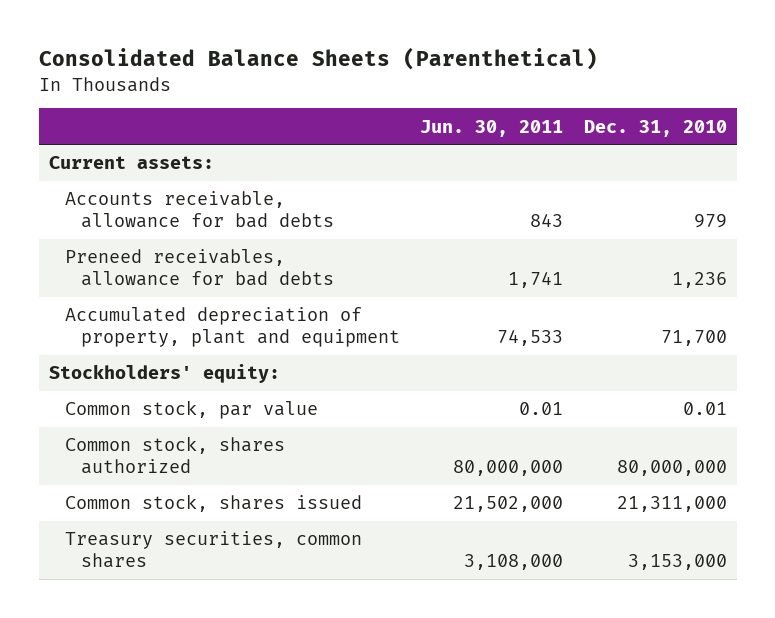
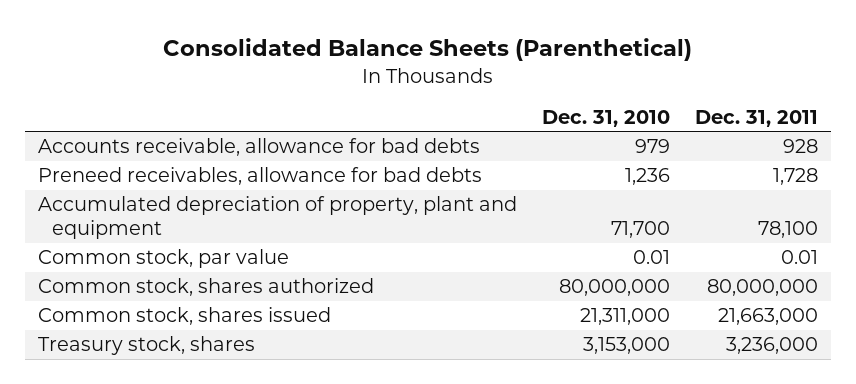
[420,119,564,137] Jun. 30, 2011 -> none
none -> [695,109,819,127] Dec. 31, 2011
[48,156,214,170] Current assets: -> none
[48,364,280,384] Stockholders' equity: -> none
[64,531,362,569] Treasury securities, common shares -> [37,336,255,356] Treasury stock, shares

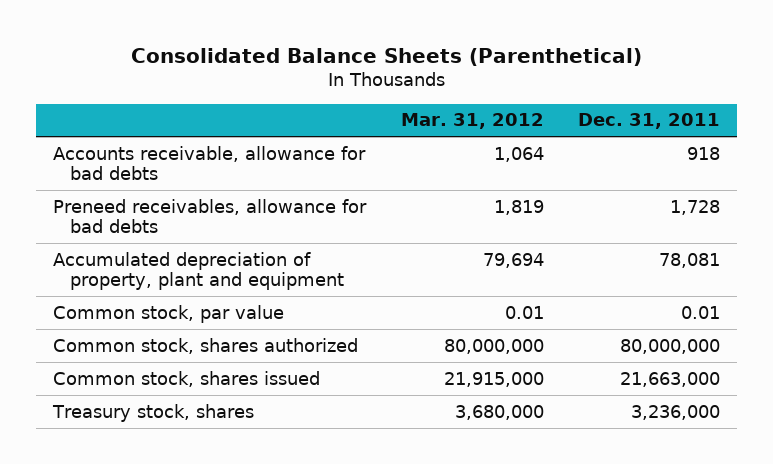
[542,109,671,127] Dec. 31, 2010 -> none
none -> [400,113,544,130] Mar. 31, 2012
[783,139,819,154] 928 -> [687,146,721,160] 918
[758,221,819,239] 78,100 -> [659,252,721,268] 78,081

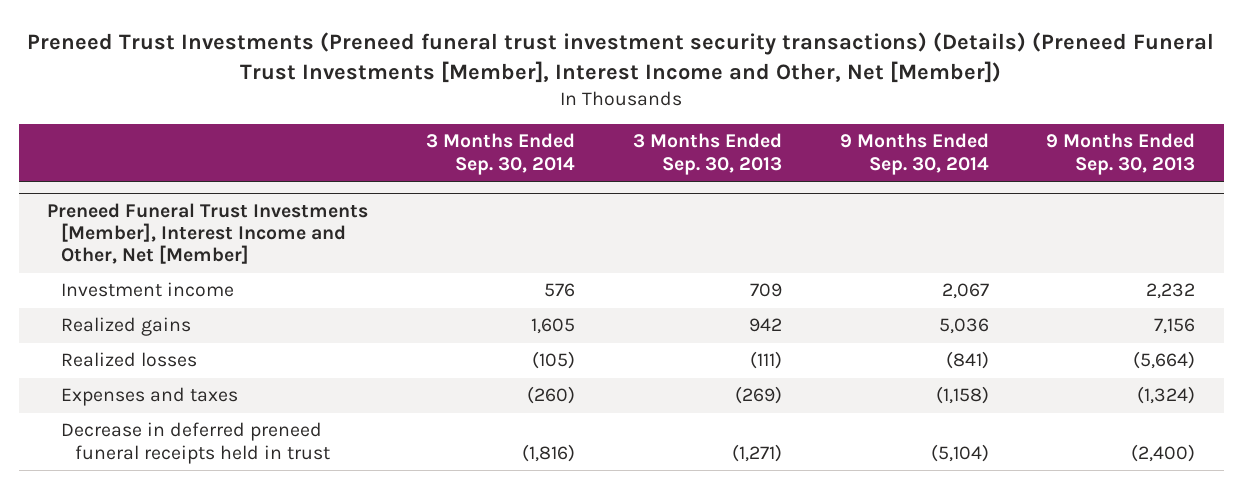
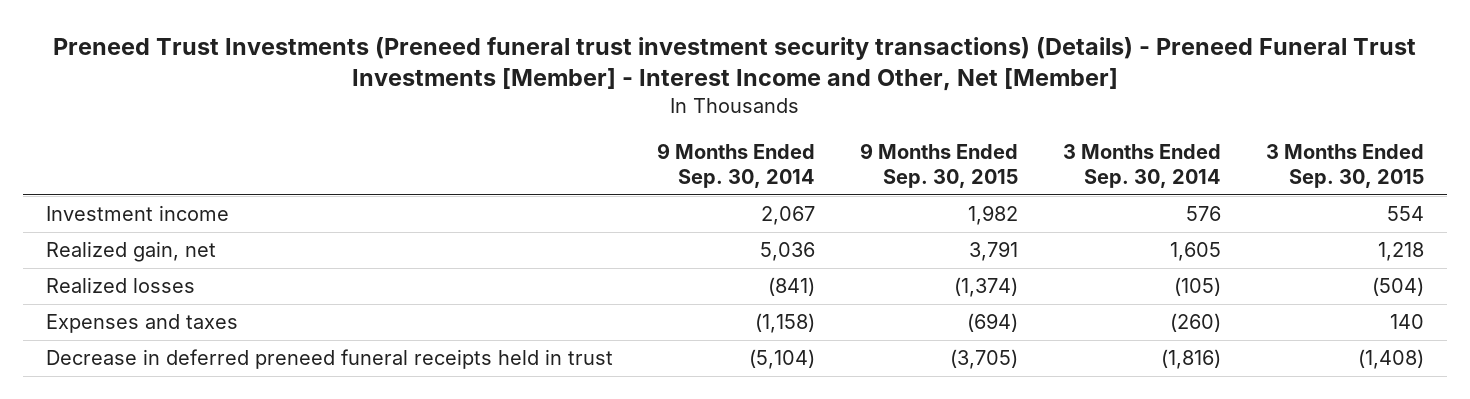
[27,31,1215,83] Preneed Trust Investments (Preneed funeral trust investment security transactions) (Details) (Preneed Funeral Trust Investments [Member], Interest Income and Other, Net [Member]) -> [52,36,1416,91] Preneed Trust Investments (Preneed funeral trust investment security transactions) (Details) - Preneed Funeral Trust Investments [Member] - Interest Income and Other, Net [Member]
[632,133,782,175] 3 Months Ended Sep. 30, 2013 -> none
[1046,133,1196,175] 9 Months Ended Sep. 30, 2013 -> none
none -> [860,142,1019,189] 9 Months Ended Sep. 30, 2015
none -> [1266,143,1425,189] 3 Months Ended Sep. 30, 2015
[47,202,369,265] Preneed Funeral Trust Investments [Member], Interest Income and Other, Net [Member] -> none
[61,317,192,337] Realized gains -> [45,241,216,263] Realized gain, net

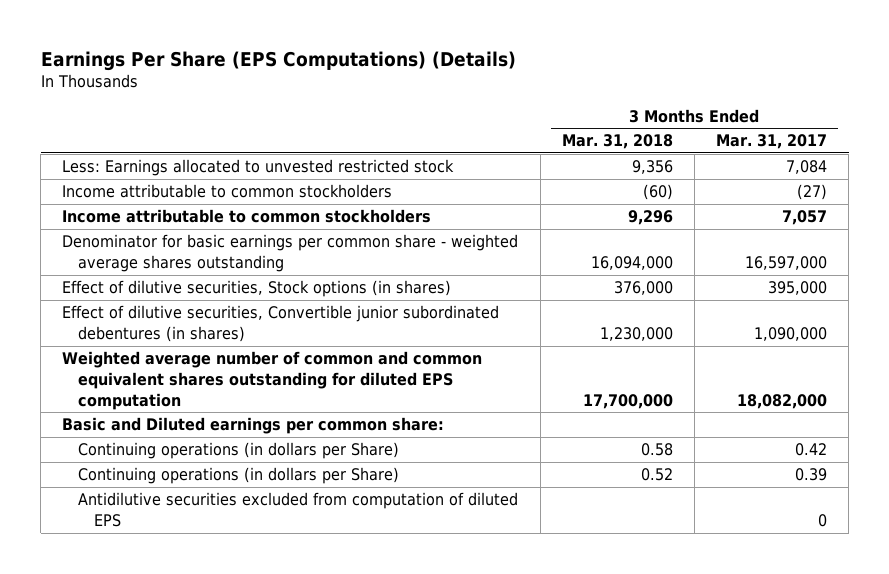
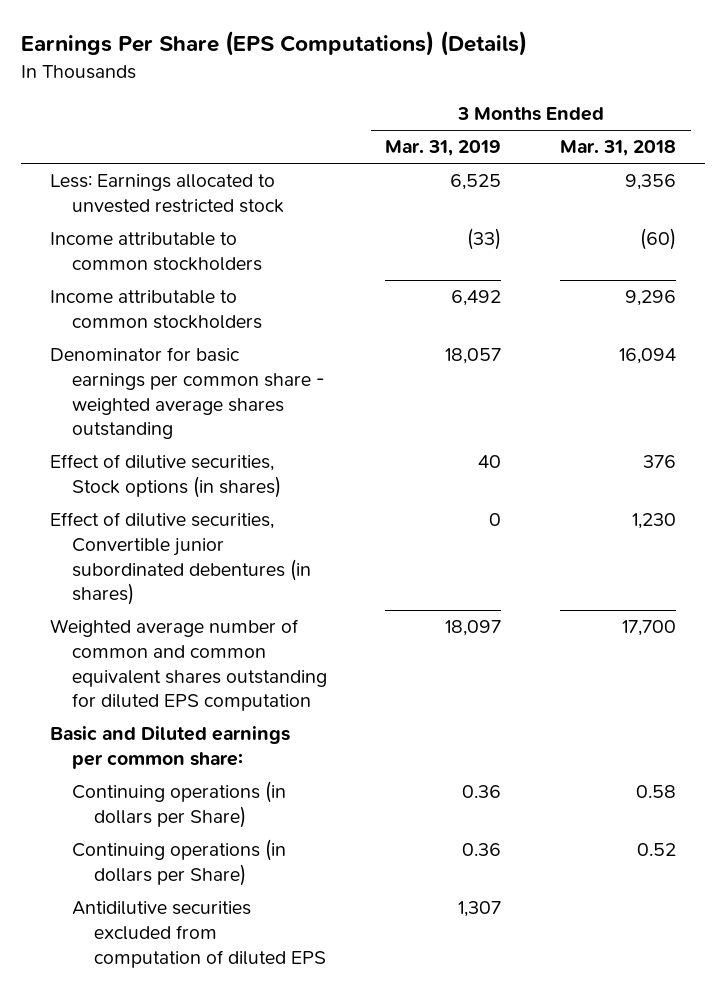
[716,134,828,150] Mar. 31, 2017 -> none
none -> [385,140,502,157] Mar. 31, 2019
[590,256,673,271] 16,094,000 -> [619,348,677,365] 16,094
[613,281,673,296] 376,000 -> [643,455,677,469] 376
[599,327,673,342] 1,230,000 -> [632,513,677,530] 1,230
[582,393,673,409] 17,700,000 -> [622,620,677,637] 17,700

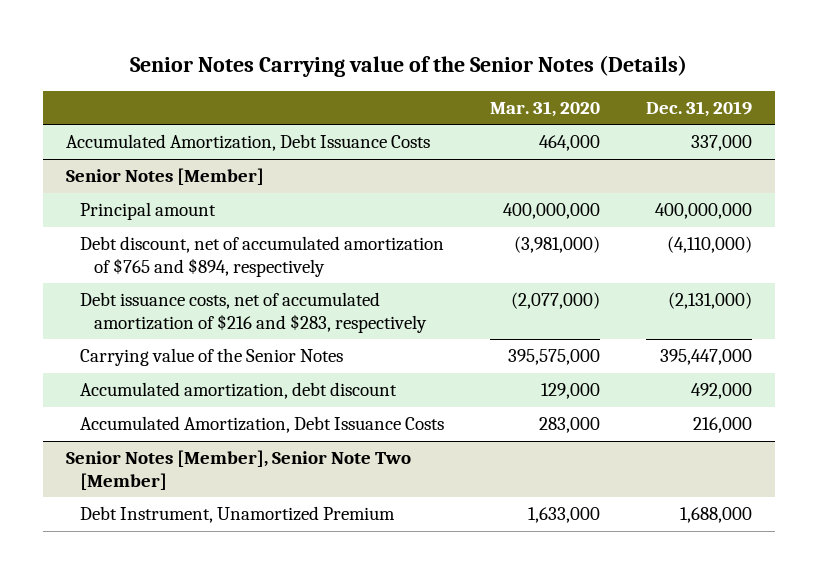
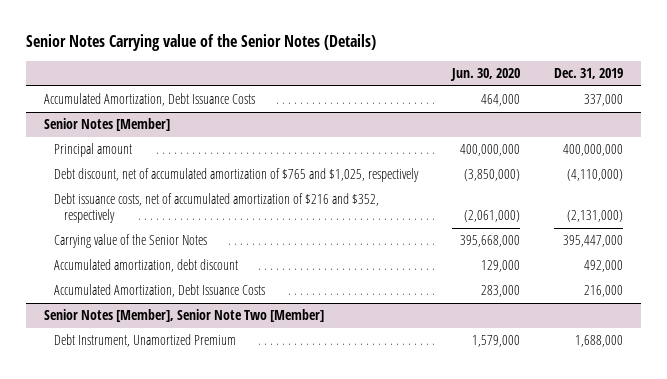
[489,100,600,117] Mar. 31, 2020 -> none
none -> [450,68,521,82] Jun. 30, 2020
[79,236,444,277] Debt discount, net of accumulated amortization of $765 and $894, respectively -> [53,168,419,183] Debt discount, net of accumulated amortization of $765 and $1,025, respectively
[79,292,427,333] Debt issuance costs, net of accumulated amortization of $216 and $283, respectively -> [53,193,379,224] Debt issuance costs, net of accumulated amortization of $216 and $352, respectively

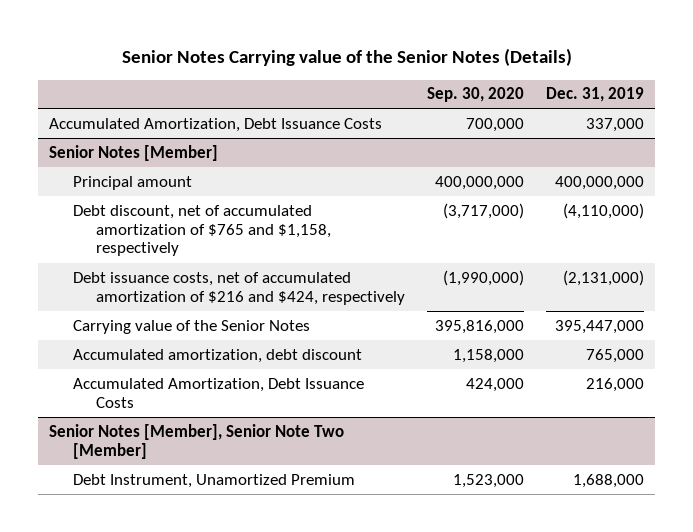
[450,68,521,82] Jun. 30, 2020 -> none
none -> [427,87,525,103] Sep. 30, 2020
[53,168,419,183] Debt discount, net of accumulated amortization of $765 and $1,025, respectively -> [72,204,332,257] Debt discount, net of accumulated amortization of $765 and $1,158, respectively
[53,193,379,224] Debt issuance costs, net of accumulated amortization of $216 and $352, respectively -> [72,271,406,305] Debt issuance costs, net of accumulated amortization of $216 and $424, respectively
[584,260,624,273] 492,000 -> [586,348,645,363] 765,000

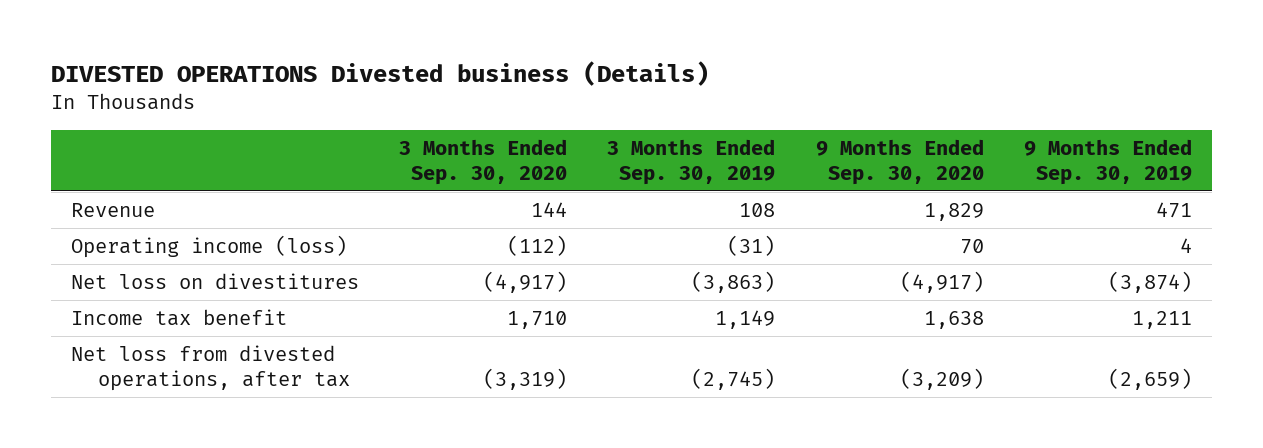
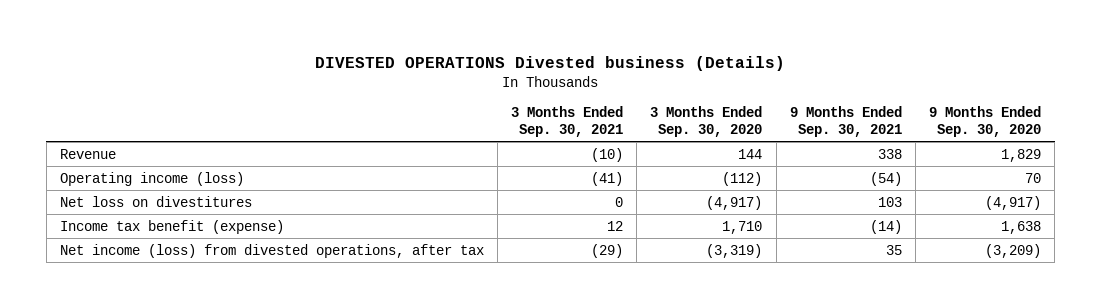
[607,138,776,185] 3 Months Ended Sep. 30, 2019 -> none
[1024,138,1193,185] 9 Months Ended Sep. 30, 2019 -> none
none -> [511,106,624,137] 3 Months Ended Sep. 30, 2021
none -> [789,106,902,137] 9 Months Ended Sep. 30, 2021
[70,309,287,327] Income tax benefit -> [59,219,284,234] Income tax benefit (expense)
[70,345,350,392] Net loss from divested operations, after tax -> [59,243,484,258] Net income (loss) from divested operations, after tax

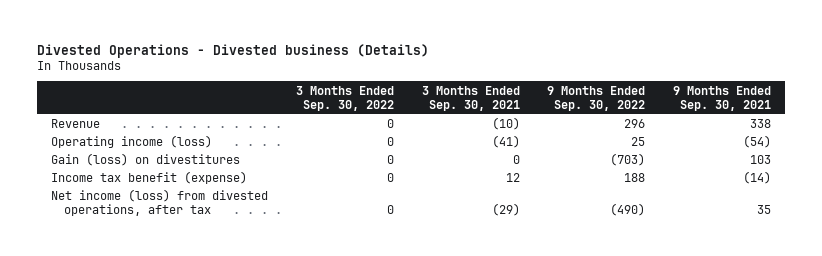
[315,55,786,71] DIVESTED OPERATIONS Divested business (Details) -> [37,43,430,58] Divested Operations - Divested business (Details)
[650,106,763,137] 3 Months Ended Sep. 30, 2020 -> none
[929,106,1042,137] 9 Months Ended Sep. 30, 2020 -> none
none -> [295,85,394,111] 3 Months Ended Sep. 30, 2022
none -> [547,85,646,111] 9 Months Ended Sep. 30, 2022
[59,195,252,207] Net loss on divestitures -> [50,153,240,167] Gain (loss) on divestitures

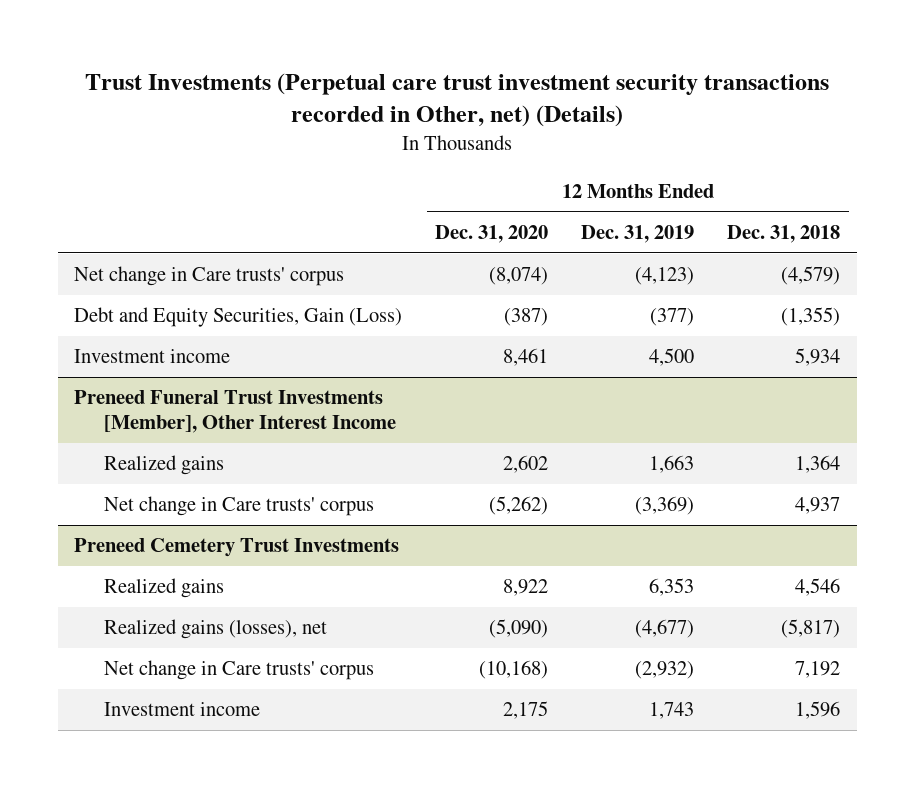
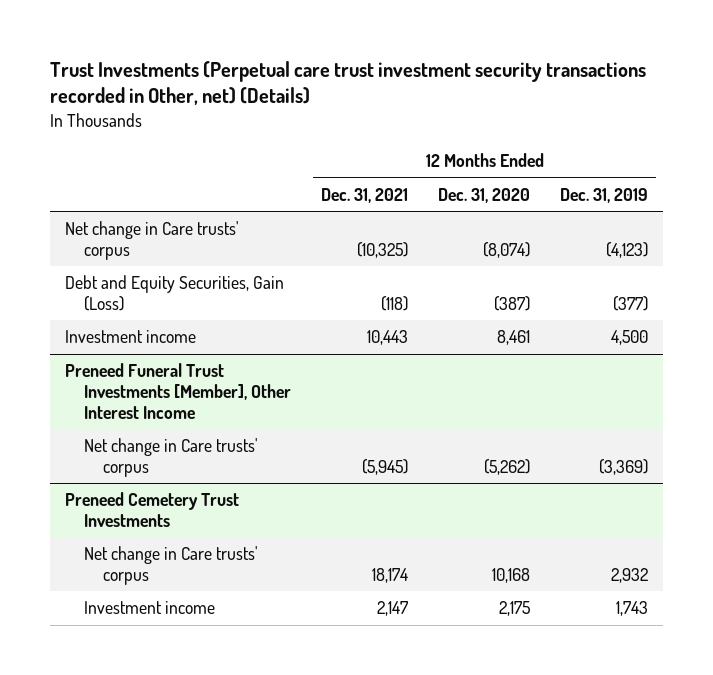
[727,225,841,244] Dec. 31, 2018 -> none
none -> [320,187,408,203] Dec. 31, 2021
[103,455,224,476] Realized gains -> none
[103,578,224,599] Realized gains -> none
[103,619,327,640] Realized gains (losses), net -> none
[479,660,549,680] (10,168) -> [492,567,531,583] 10,168
[635,661,695,680] (2,932) -> [611,567,649,583] 2,932

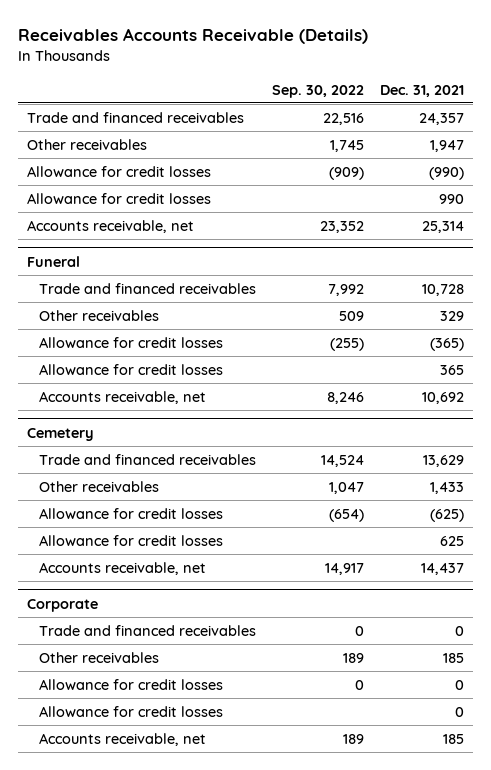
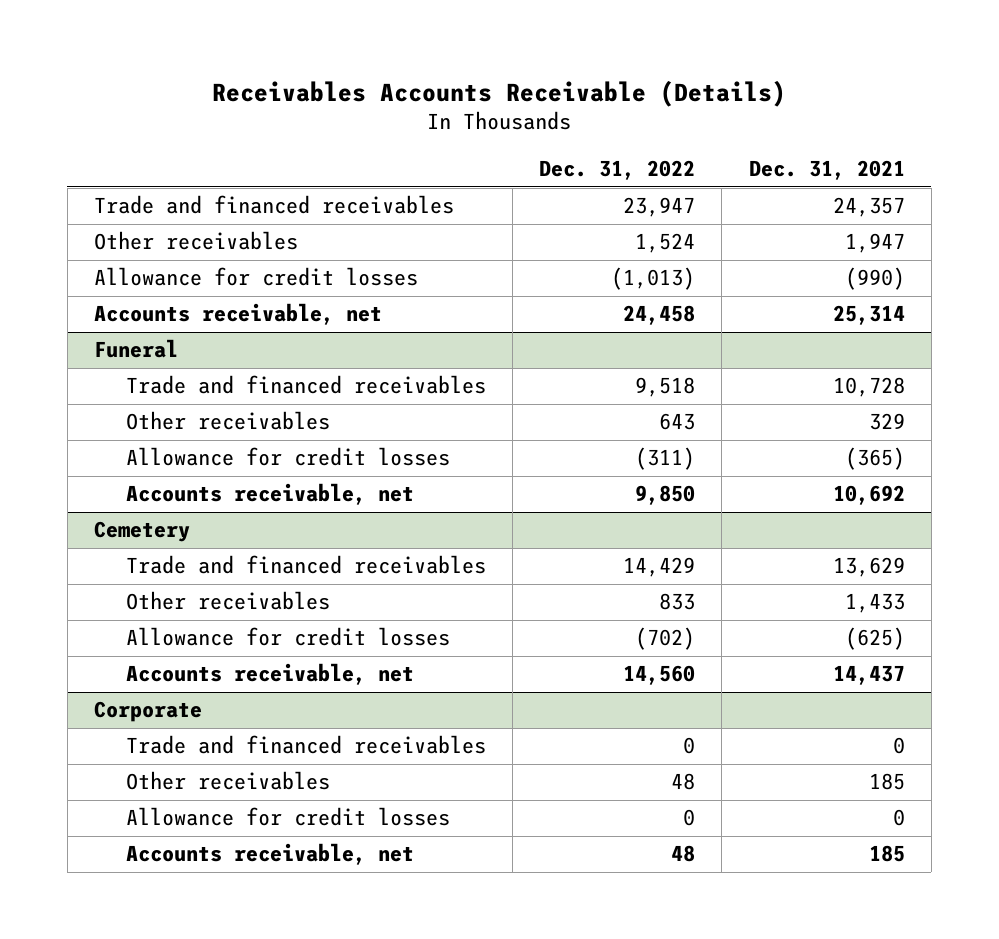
[272,84,365,98] Sep. 30, 2022 -> none
none -> [539,160,696,181] Dec. 31, 2022
[26,192,211,204] Allowance for credit losses -> none
[38,363,223,375] Allowance for credit losses -> none
[38,534,223,546] Allowance for credit losses -> none
[38,705,223,717] Allowance for credit losses -> none

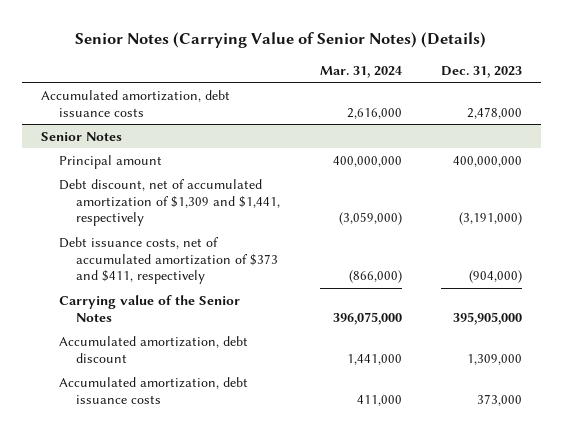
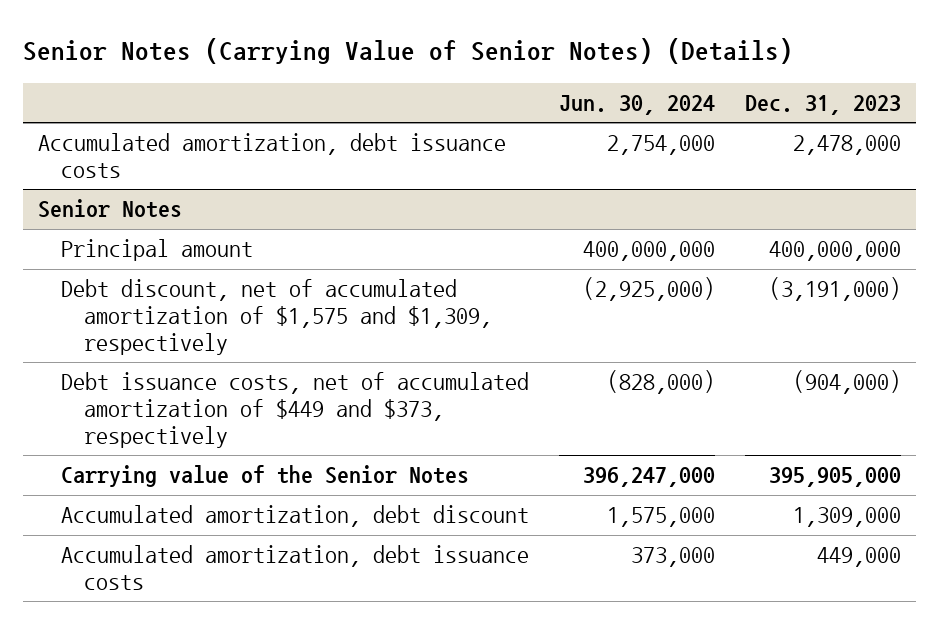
[319,65,402,78] Mar. 31, 2024 -> none
none -> [558,94,715,115] Jun. 30, 2024
[58,178,281,227] Debt discount, net of accumulated amortization of $1,309 and $1,441, respectively -> [60,279,492,356] Debt discount, net of accumulated amortization of $1,575 and $1,309, respectively
[58,236,279,285] Debt issuance costs, net of accumulated amortization of $373 and $411, respectively -> [60,372,529,449] Debt issuance costs, net of accumulated amortization of $449 and $373, respectively
[476,393,522,406] 373,000 -> [816,547,901,568] 449,000

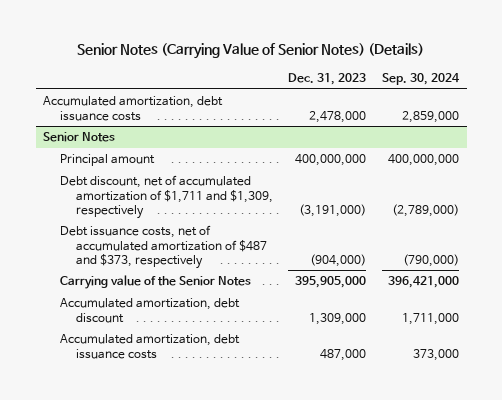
[558,94,715,115] Jun. 30, 2024 -> none
none -> [381,72,460,85] Sep. 30, 2024
[60,279,492,356] Debt discount, net of accumulated amortization of $1,575 and $1,309, respectively -> [59,175,273,219] Debt discount, net of accumulated amortization of $1,711 and $1,309, respectively
[60,372,529,449] Debt issuance costs, net of accumulated amortization of $449 and $373, respectively -> [59,225,267,269] Debt issuance costs, net of accumulated amortization of $487 and $373, respectively
[816,547,901,568] 449,000 -> [320,348,367,361] 487,000

